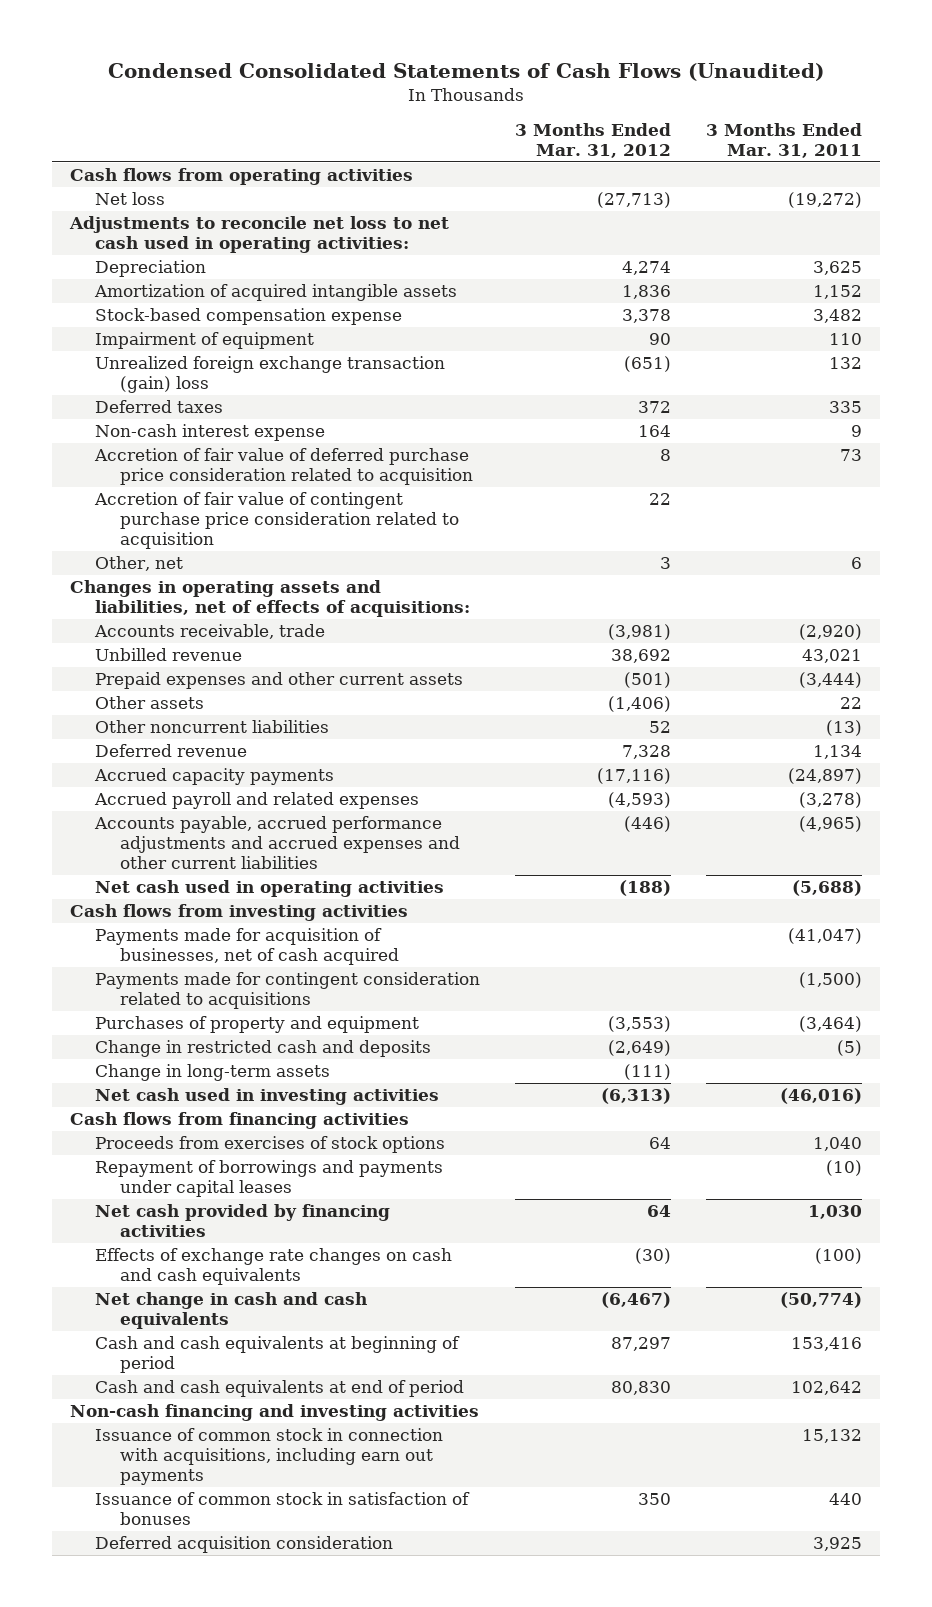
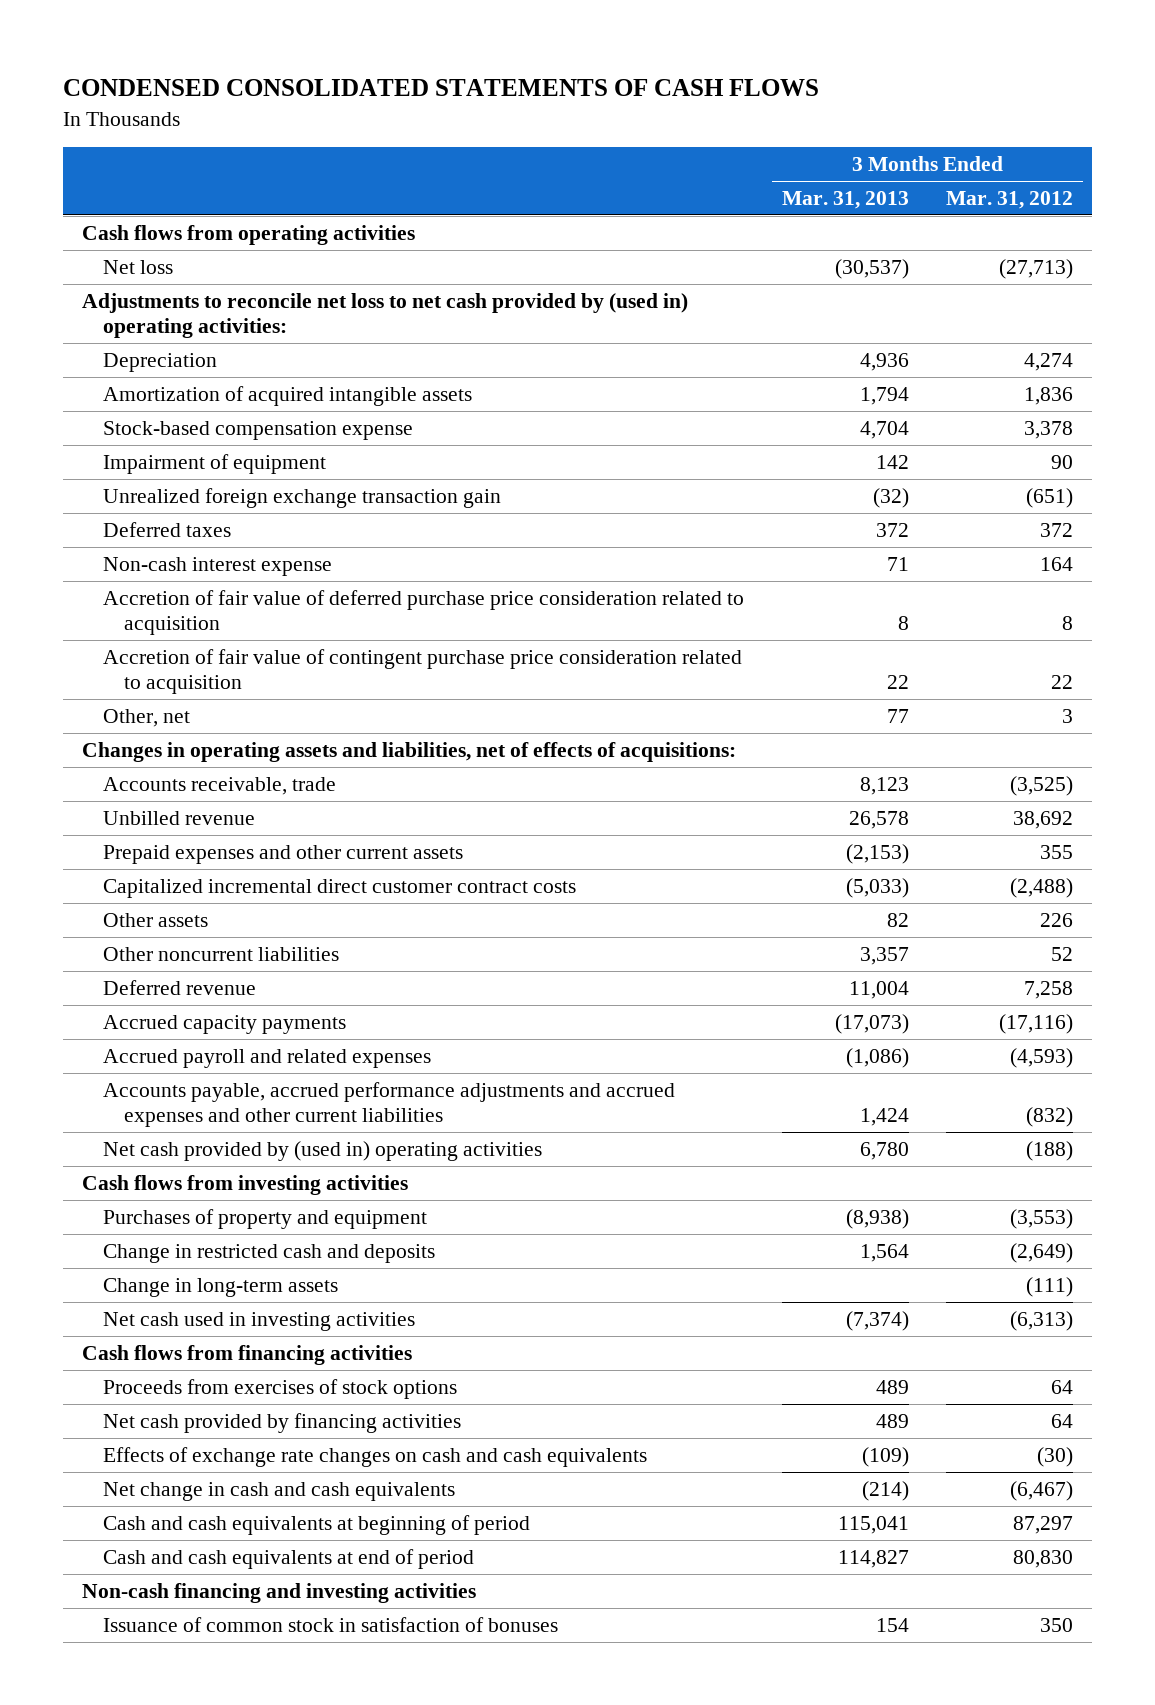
[107,63,824,82] Condensed Consolidated Statements of Cash Flows (Unaudited) -> [62,79,819,97] CONDENSED CONSOLIDATED STATEMENTS OF CASH FLOWS
[706,123,863,158] 3 Months Ended Mar. 31, 2011 -> none
none -> [781,191,909,210] Mar. 31, 2013
[68,216,449,253] Adjustments to reconcile net loss to net cash used in operating activities: -> [81,292,688,339] Adjustments to reconcile net loss to net cash provided by (used in) operating activities:
[94,356,445,393] Unrealized foreign exchange transaction (gain) loss -> [103,487,502,508] Unrealized foreign exchange transaction gain
[608,624,672,641] (3,981) -> [1010,775,1074,796] (3,525)
[624,672,672,689] (501) -> [1040,844,1074,859] 355
none -> [103,878,577,898] Capitalized incremental direct customer contract costs
[608,696,672,713] (1,406) -> [1040,912,1074,927] 226
[622,745,672,760] 7,328 -> [1024,980,1074,999] 7,258
[624,816,672,833] (446) -> [1026,1107,1074,1128] (832)
[94,880,444,898] Net cash used in operating activities -> [103,1140,543,1161] Net cash provided by (used in) operating activities
[94,928,399,965] Payments made for acquisition of businesses, net of cash acquired -> none
[94,972,480,1009] Payments made for contingent consideration related to acquisitions -> none
[94,1160,443,1197] Repayment of borrowings and payments under capital leases -> none
[94,1428,443,1485] Issuance of common stock in connection with acquisitions, including earn out payments -> none
[94,1536,393,1554] Deferred acquisition consideration -> none

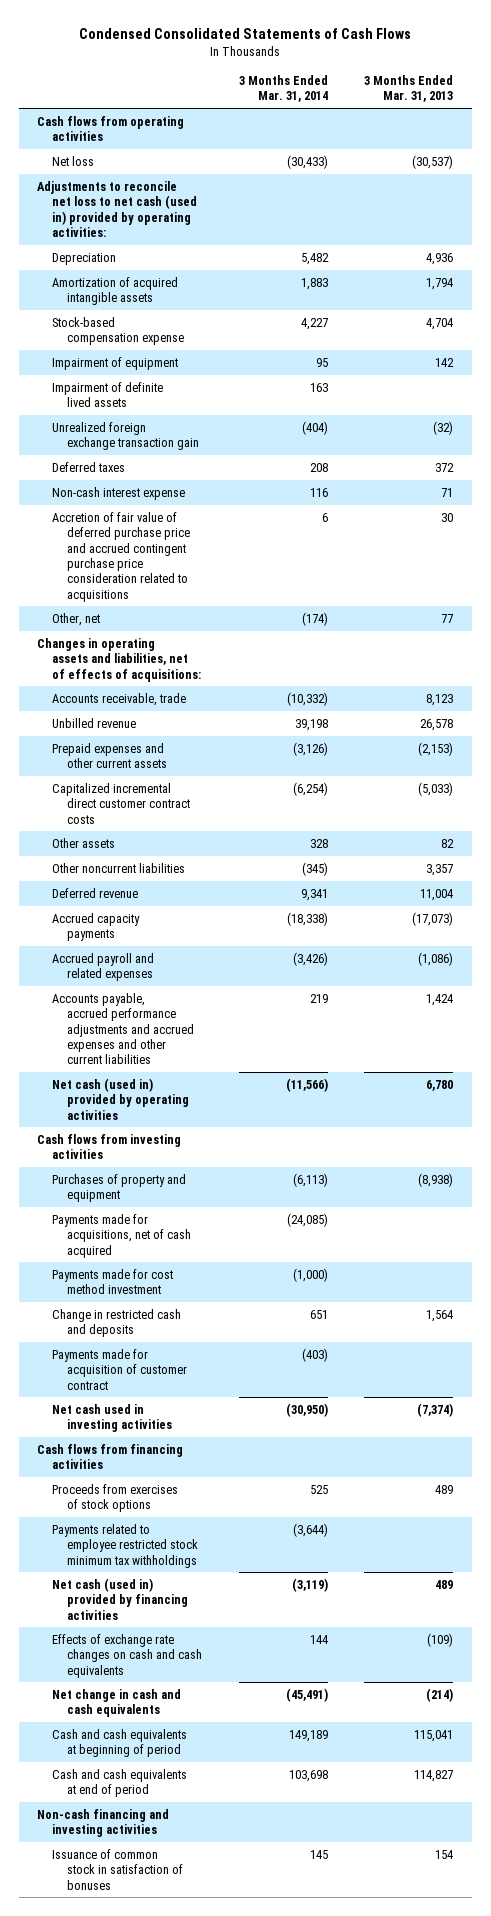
[62,79,819,97] CONDENSED CONSOLIDATED STATEMENTS OF CASH FLOWS -> [79,27,412,39] Condensed Consolidated Statements of Cash Flows
[946,191,1074,210] Mar. 31, 2012 -> none
none -> [238,75,328,103] 3 Months Ended Mar. 31, 2014
[81,292,688,339] Adjustments to reconcile net loss to net cash provided by (used in) operating activities: -> [37,180,198,237] Adjustments to reconcile net loss to net cash (used in) provided by operating activities:
none -> [52,381,164,408] Impairment of definite lived assets
[103,589,745,636] Accretion of fair value of deferred purchase price consideration related to acquisition -> none
[103,648,743,695] Accretion of fair value of contingent purchase price consideration related to acquisition -> [52,511,191,602] Accretion of fair value of deferred purchase price and accrued contingent purchase price consideration related to acquisitions
[886,675,909,690] 22 -> [441,512,454,522] 30
[103,1140,543,1161] Net cash provided by (used in) operating activities -> [52,1077,190,1120] Net cash (used in) provided by operating activities
none -> [52,1213,192,1258] Payments made for acquisitions, net of cash acquired
none -> [52,1268,174,1295] Payments made for cost method investment
[103,1277,339,1297] Change in long-term assets -> none
none -> [52,1348,188,1390] Payments made for acquisition of customer contract
none -> [52,1523,199,1568] Payments related to employee restricted stock minimum tax withholdings
[103,1412,462,1433] Net cash provided by financing activities -> [52,1577,189,1620] Net cash (used in) provided by financing activities

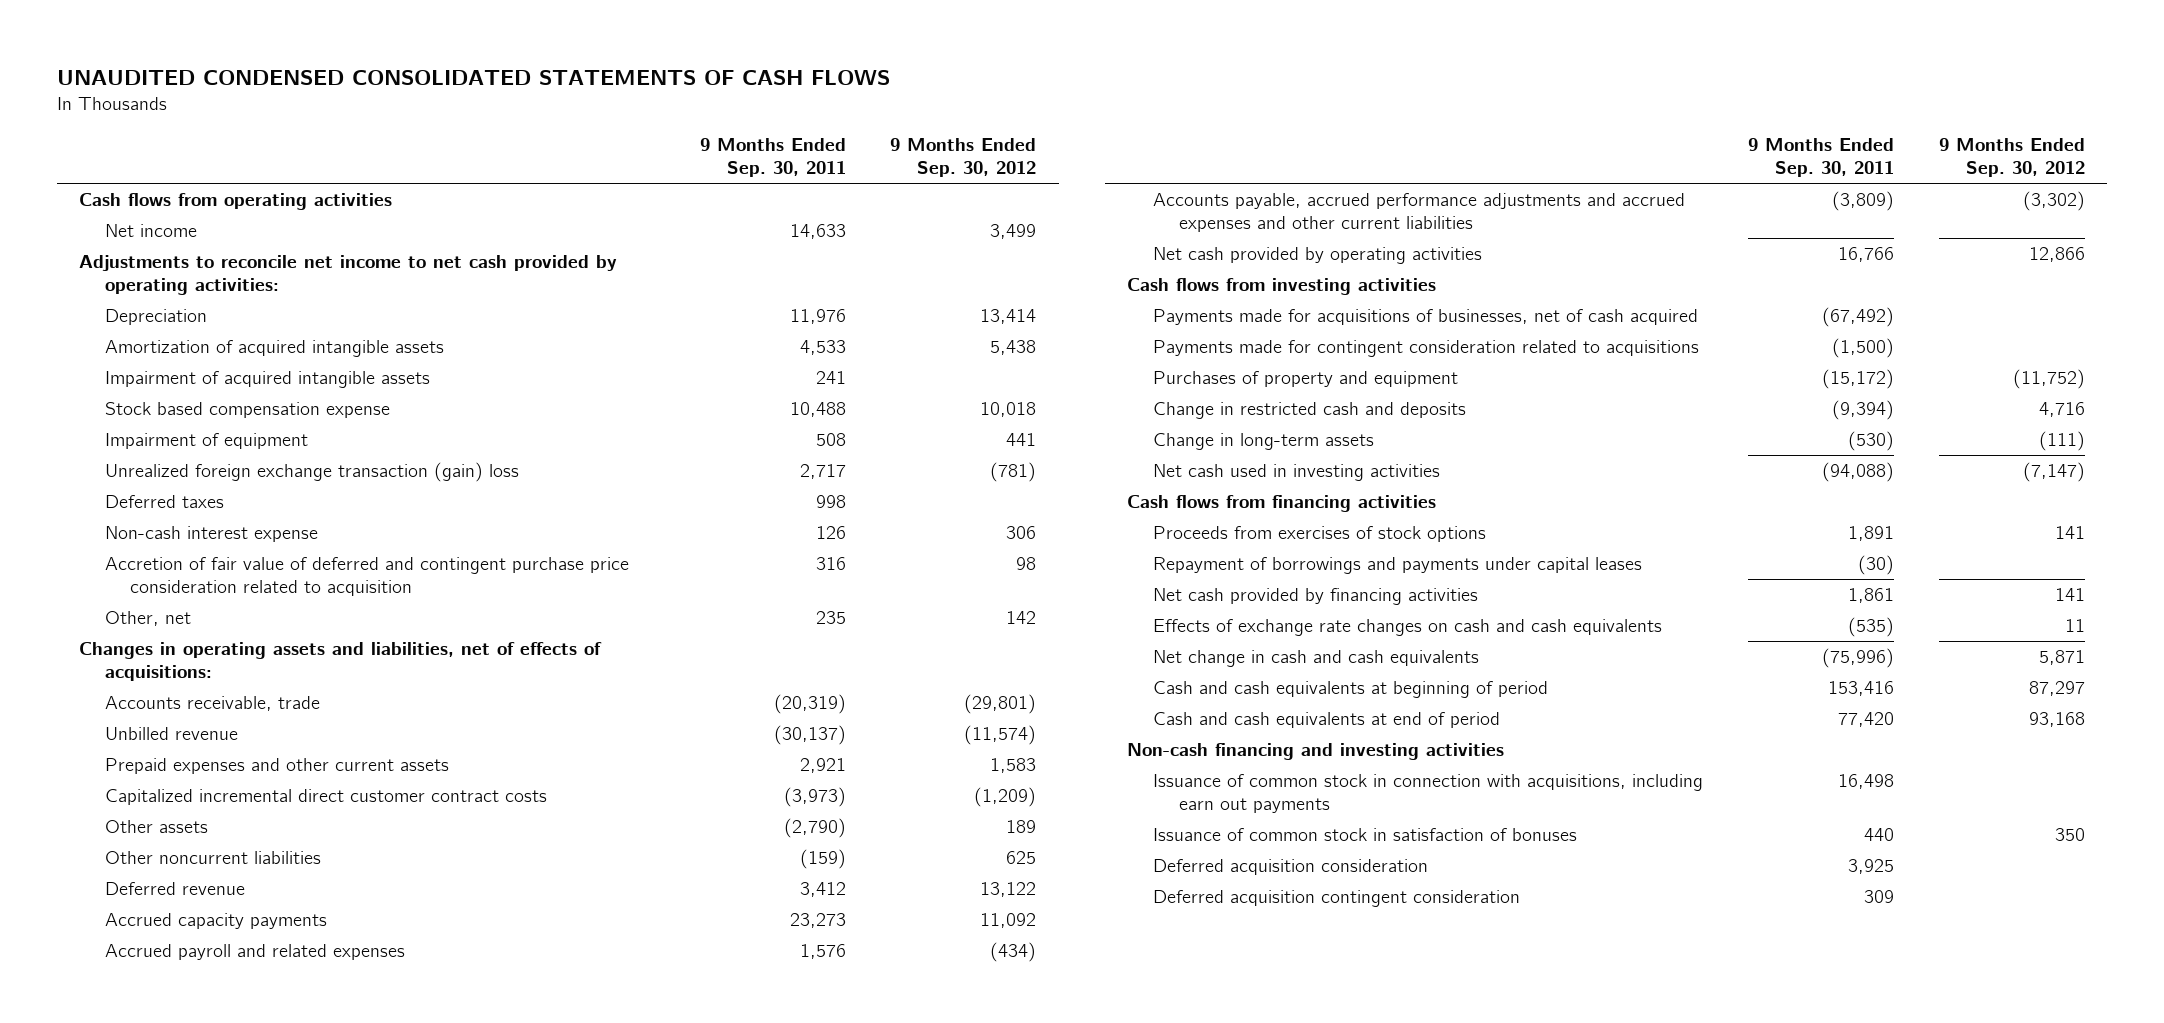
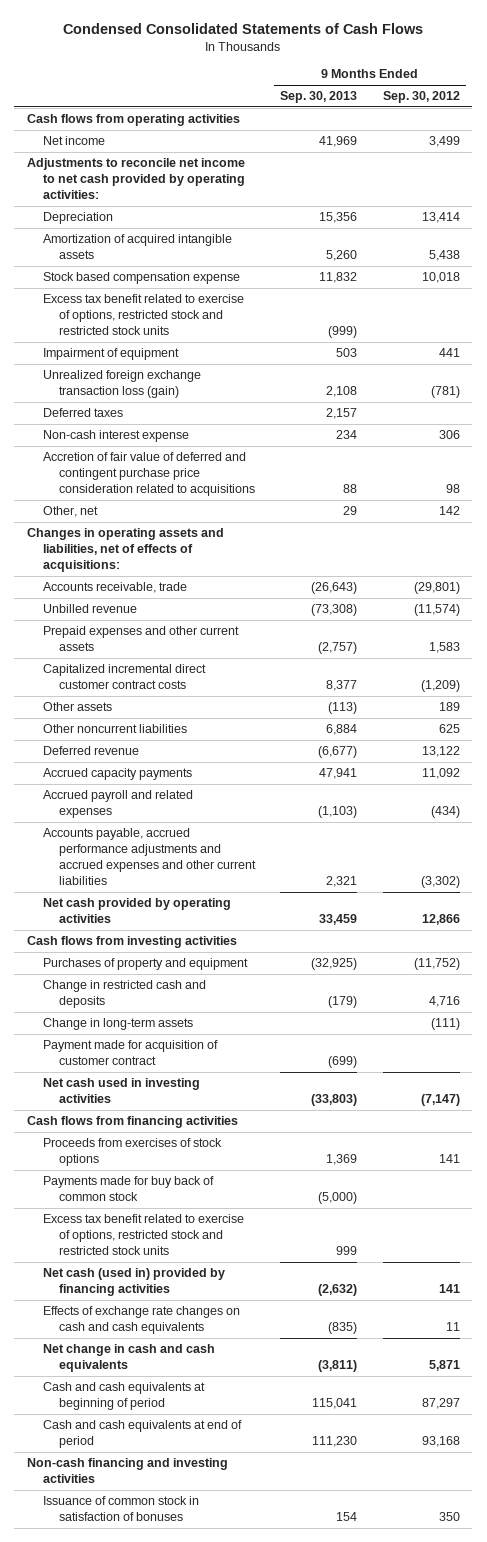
[56,70,890,86] UNAUDITED CONDENSED CONSOLIDATED STATEMENTS OF CASH FLOWS -> [63,22,424,34] Condensed Consolidated Statements of Cash Flows
[699,137,846,177] 9 Months Ended Sep. 30, 2011 -> none
none -> [280,91,358,104] Sep. 30, 2013
[104,371,430,389] Impairment of acquired intangible assets -> none
none -> [42,294,244,336] Excess tax benefit related to exercise of options, restricted stock and restricted stock units
[104,462,519,483] Unrealized foreign exchange transaction (gain) loss -> [42,370,201,399] Unrealized foreign exchange transaction loss (gain)
[104,557,629,596] Accretion of fair value of deferred and contingent purchase price consideration related to acquisition -> [42,452,255,497] Accretion of fair value of deferred and contingent purchase price consideration related to acquisitions
[1153,309,1699,326] Payments made for acquisitions of businesses, net of cash acquired -> none
[1153,340,1700,358] Payments made for contingent consideration related to acquisitions -> none
none -> [42,1040,218,1066] Payment made for acquisition of customer contract
[1153,557,1643,575] Repayment of borrowings and payments under capital leases -> none
none -> [42,1176,214,1202] Payments made for buy back of common stock
none -> [42,1214,244,1256] Excess tax benefit related to exercise of options, restricted stock and restricted stock units
[1153,588,1479,606] Net cash provided by financing activities -> [42,1268,225,1297] Net cash (used in) provided by financing activities
[1153,774,1704,813] Issuance of common stock in connection with acquisitions, including earn out payments -> none
[1153,859,1429,876] Deferred acquisition consideration -> none
[1153,890,1521,908] Deferred acquisition contingent consideration -> none

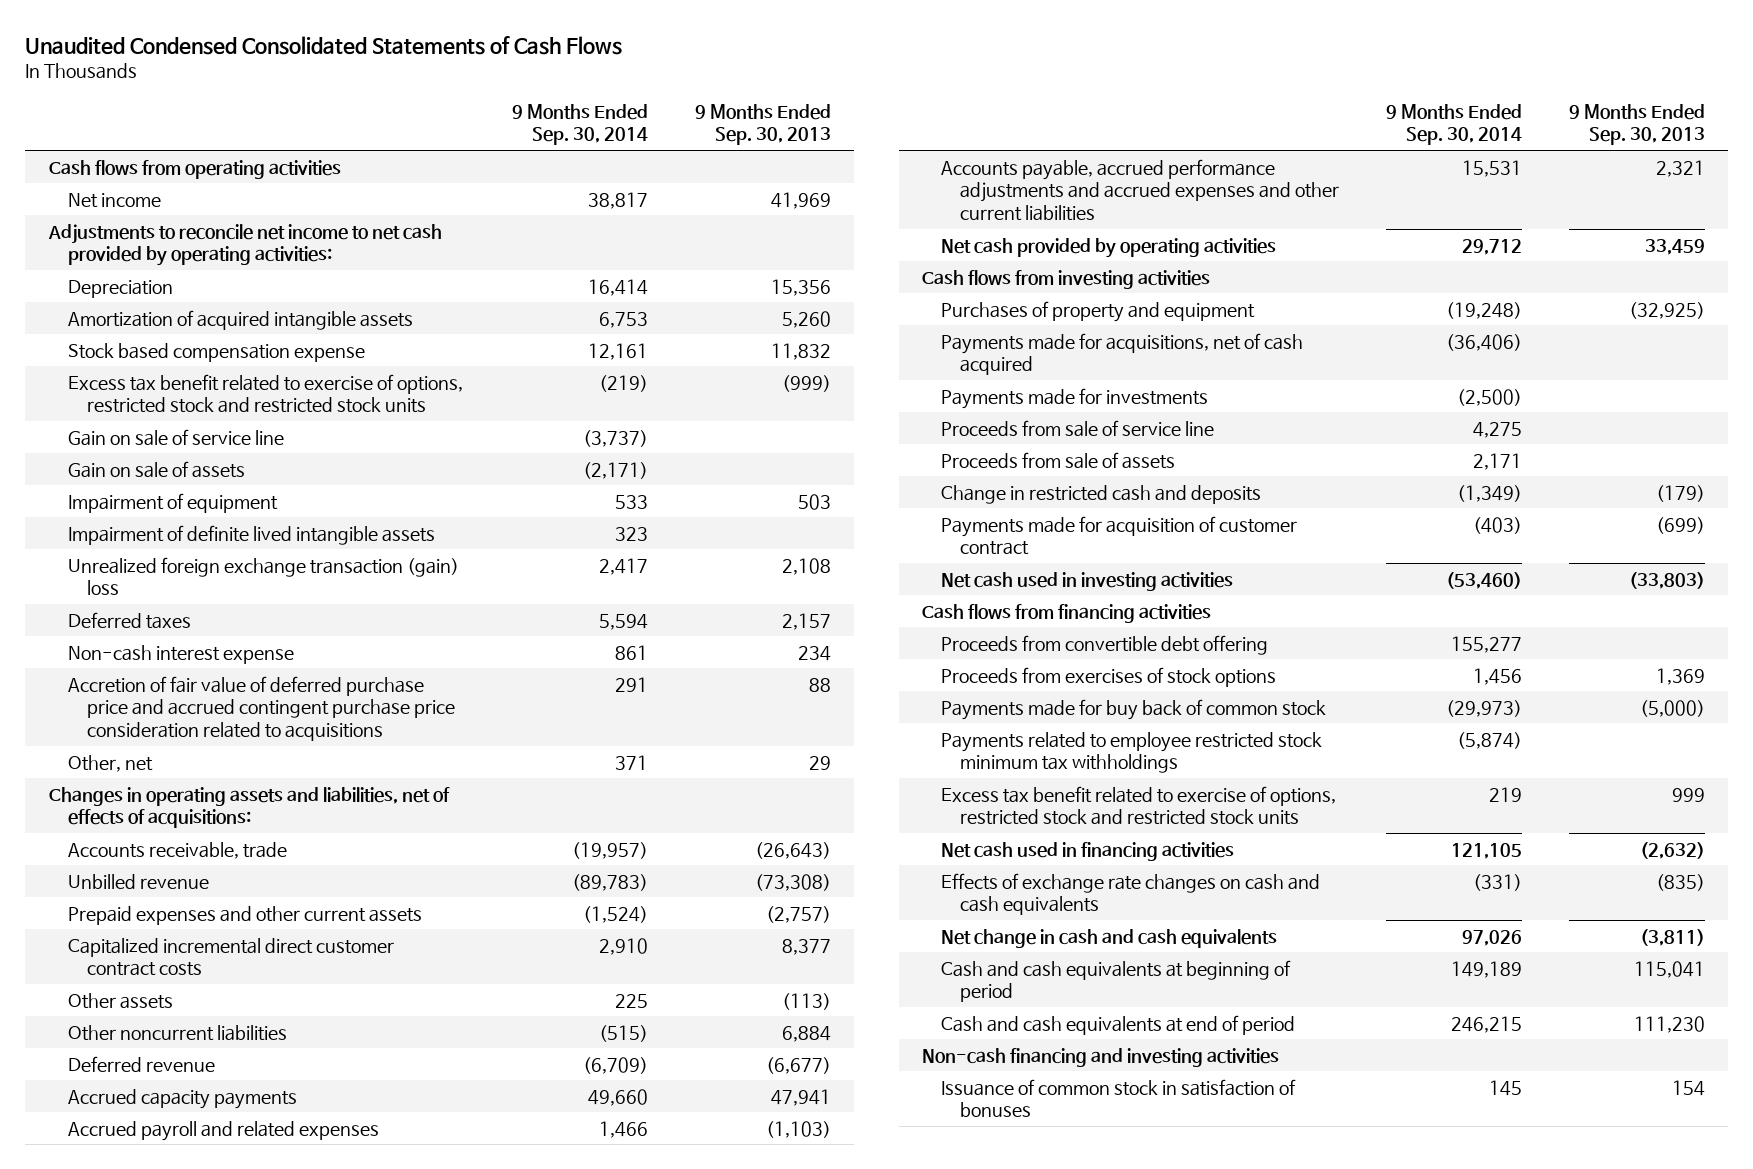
[63,22,424,34] Condensed Consolidated Statements of Cash Flows -> [25,36,623,56] Unaudited Condensed Consolidated Statements of Cash Flows
[382,91,460,104] Sep. 30, 2012 -> none
none -> [512,103,649,146] 9 Months Ended Sep. 30, 2014
none -> [67,428,284,446] Gain on sale of service line
none -> [67,460,245,478] Gain on sale of assets
none -> [67,524,435,545] Impairment of definite lived intangible assets
[42,370,201,399] Unrealized foreign exchange transaction loss (gain) -> [67,556,459,596] Unrealized foreign exchange transaction (gain) loss
[42,452,255,497] Accretion of fair value of deferred and contingent purchase price consideration related to acquisitions -> [67,675,455,741] Accretion of fair value of deferred purchase price and accrued contingent purchase price consideration related to acquisitions
none -> [941,332,1304,376] Payments made for acquisitions, net of cash acquired
none -> [941,387,1209,409] Payments made for investments
none -> [941,419,1215,437] Proceeds from sale of service line
none -> [941,451,1176,469] Proceeds from sale of assets
[42,1018,193,1031] Change in long-term assets -> none
[42,1040,218,1066] Payment made for acquisition of customer contract -> [941,515,1298,556] Payments made for acquisition of customer contract
none -> [941,634,1269,655] Proceeds from convertible debt offering
none -> [941,731,1323,774] Payments related to employee restricted stock minimum tax withholdings
[42,1268,225,1297] Net cash (used in) provided by financing activities -> [941,841,1235,861] Net cash used in financing activities

